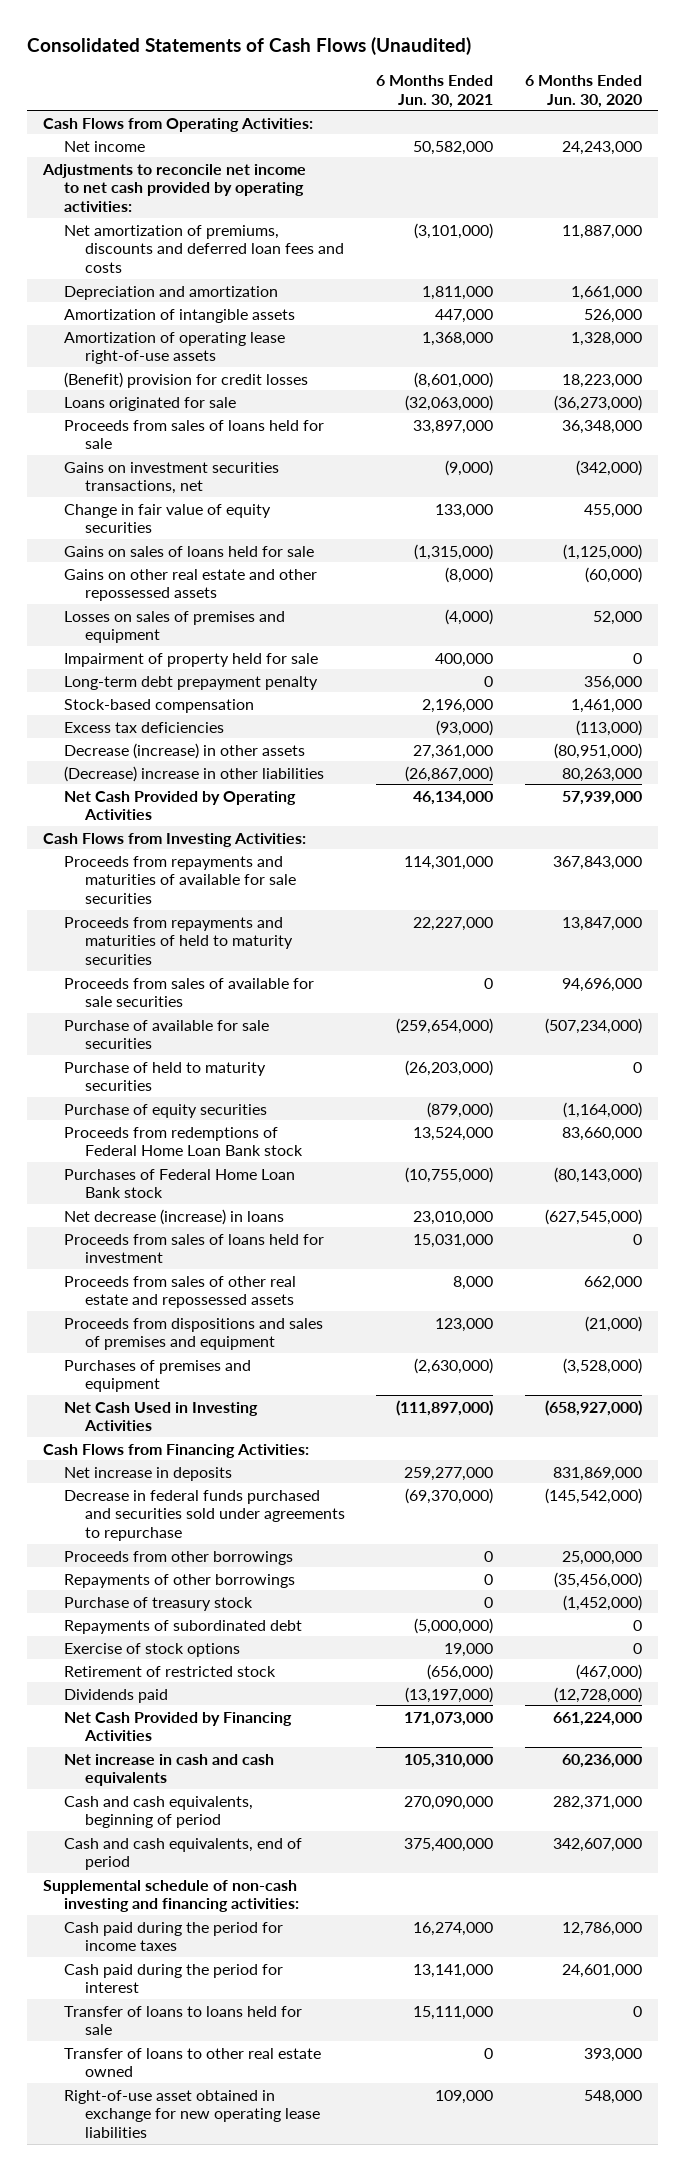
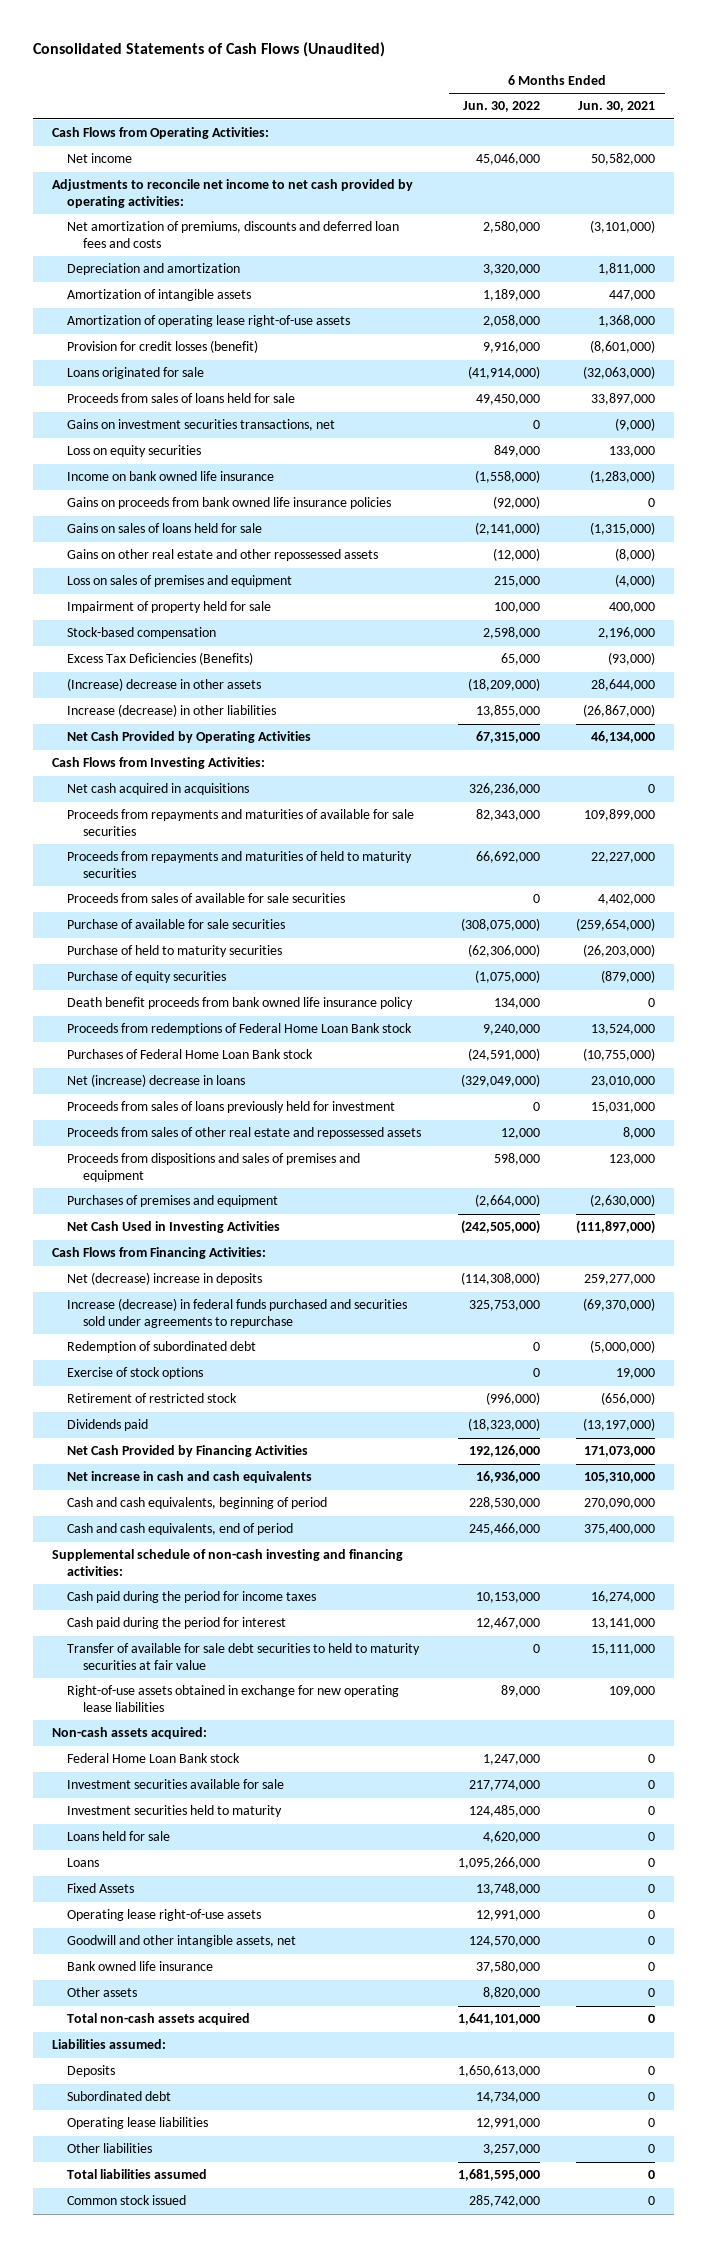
[525,74,643,108] 6 Months Ended Jun. 30, 2020 -> none
none -> [462,101,540,113] Jun. 30, 2022
[63,371,308,388] (Benefit) provision for credit losses -> [67,340,259,354] Provision for credit losses (benefit)
[63,503,271,534] Change in fair value of equity securities -> [67,445,202,458] Loss on equity securities
none -> [67,471,275,482] Income on bank owned life insurance
none -> [67,497,392,510] Gains on proceeds from bank owned life insurance policies
[63,610,285,644] Losses on sales of premises and equipment -> [67,575,293,588] Loss on sales of premises and equipment
[63,675,318,690] Long-term debt prepayment penalty -> none
[63,721,224,733] Excess tax deficiencies -> [67,652,254,666] Excess Tax Deficiencies (Benefits)
[63,742,305,759] Decrease (increase) in other assets -> [67,678,262,692] (Increase) decrease in other assets
[413,744,494,759] 27,361,000 -> [591,679,656,692] 28,644,000
[63,765,324,782] (Decrease) increase in other liabilities -> [67,704,277,718] Increase (decrease) in other liabilities
none -> [67,783,250,796] Net cash acquired in acquisitions
[404,855,494,870] 114,301,000 -> [584,809,656,822] 109,899,000
[484,977,494,989] 0 -> [598,894,656,906] 4,402,000
none -> [67,997,414,1010] Death benefit proceeds from bank owned life insurance policy
[63,1208,284,1225] Net decrease (increase) in loans -> [67,1074,246,1088] Net (increase) decrease in loans
[63,1233,324,1264] Proceeds from sales of loans held for investment -> [67,1101,396,1114] Proceeds from sales of loans previously held for investment
[63,1550,293,1565] Proceeds from other borrowings -> none
[63,1573,295,1588] Repayments of other borrowings -> none
[63,1596,253,1611] Purchase of treasury stock -> none
[63,1466,232,1481] Net increase in deposits -> [67,1272,263,1286] Net (decrease) increase in deposits
[63,1489,345,1542] Decrease in federal funds purchased and securities sold under agreements to repurchase -> [67,1298,408,1328] Increase (decrease) in federal funds purchased and securities sold under agreements to repurchase
[63,1619,302,1634] Repayments of subordinated debt -> [67,1341,257,1354] Redemption of subordinated debt
[63,2047,321,2078] Transfer of loans to other real estate owned -> none
[63,2005,302,2036] Transfer of loans to loans held for sale -> [67,1643,421,1670] Transfer of available for sale debt securities to held to maturity securities at fair value
[63,2089,320,2139] Right-of-use asset obtained in exchange for new operating lease liabilities -> [67,1685,400,1712] Right-of-use assets obtained in exchange for new operating lease liabilities
none -> [51,1727,207,1740] Non-cash assets acquired:
none -> [67,1753,241,1764] Federal Home Loan Bank stock
none -> [67,1779,285,1790] Investment securities available for sale
none -> [67,1805,283,1818] Investment securities held to maturity
none -> [67,1831,171,1842] Loans held for sale
none -> [67,1858,100,1868] Loans
none -> [67,1883,135,1894] Fixed Assets
none -> [67,1909,262,1922] Operating lease right-of-use assets
none -> [67,1935,297,1948] Goodwill and other intangible assets, net
none -> [67,1961,214,1972] Bank owned life insurance
none -> [67,1987,138,1998] Other assets
none -> [67,2013,251,2026] Total non-cash assets acquired
none -> [51,2039,166,2050] Liabilities assumed:
none -> [67,2065,116,2078] Deposits
none -> [67,2091,172,2102] Subordinated debt
none -> [67,2117,209,2130] Operating lease liabilities
none -> [67,2143,153,2154] Other liabilities
none -> [67,2169,208,2180] Total liabilities assumed
none -> [67,2195,187,2206] Common stock issued

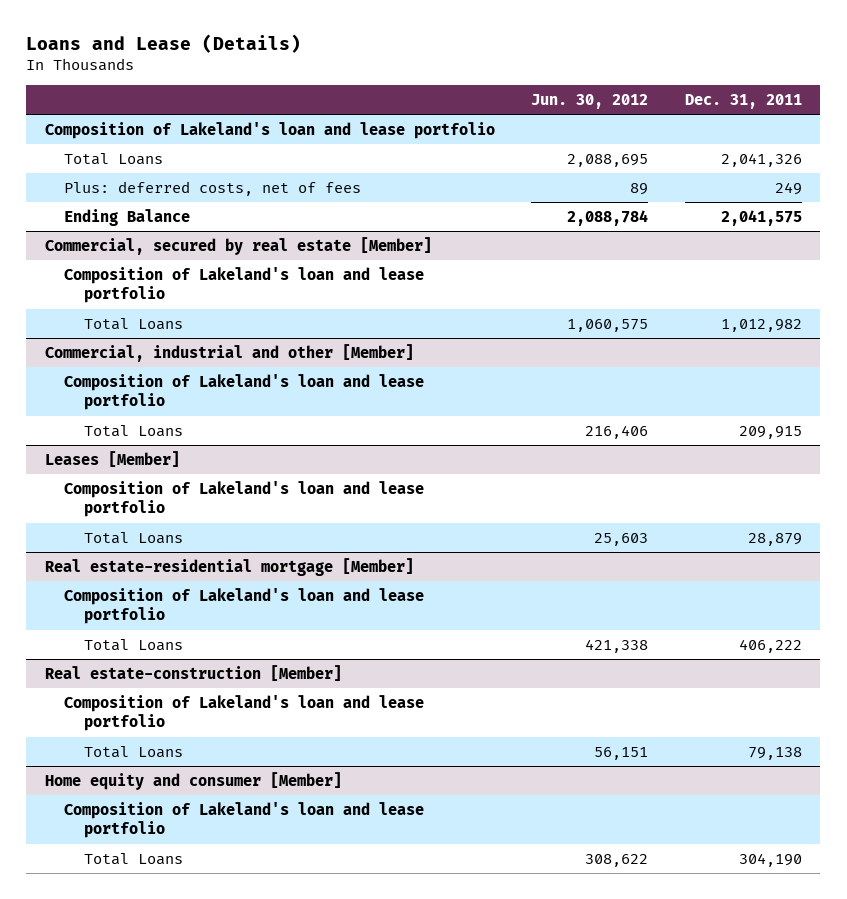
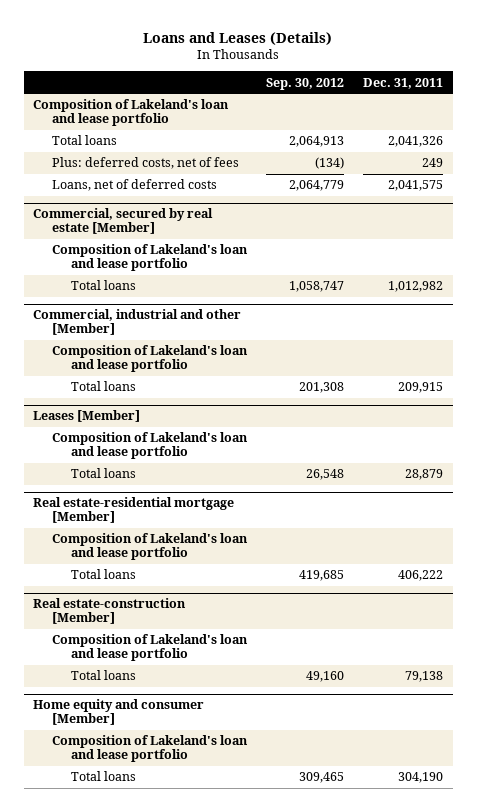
[26,33,302,53] Loans and Lease (Details) -> [143,31,333,45] Loans and Leases (Details)
[531,93,649,109] Jun. 30, 2012 -> none
none -> [266,77,345,90] Sep. 30, 2012
[64,152,164,165] Total Loans -> [51,135,117,146] Total loans
[64,208,191,226] Ending Balance -> [51,179,217,192] Loans, net of deferred costs
[84,317,184,330] Total Loans -> [70,280,136,291] Total loans
[84,424,184,437] Total Loans -> [70,381,136,392] Total loans
[84,531,184,544] Total Loans -> [70,468,136,479] Total loans
[84,638,184,651] Total Loans -> [70,569,136,580] Total loans
[84,745,184,758] Total Loans -> [70,670,136,681] Total loans
[84,852,184,865] Total Loans -> [70,771,136,782] Total loans

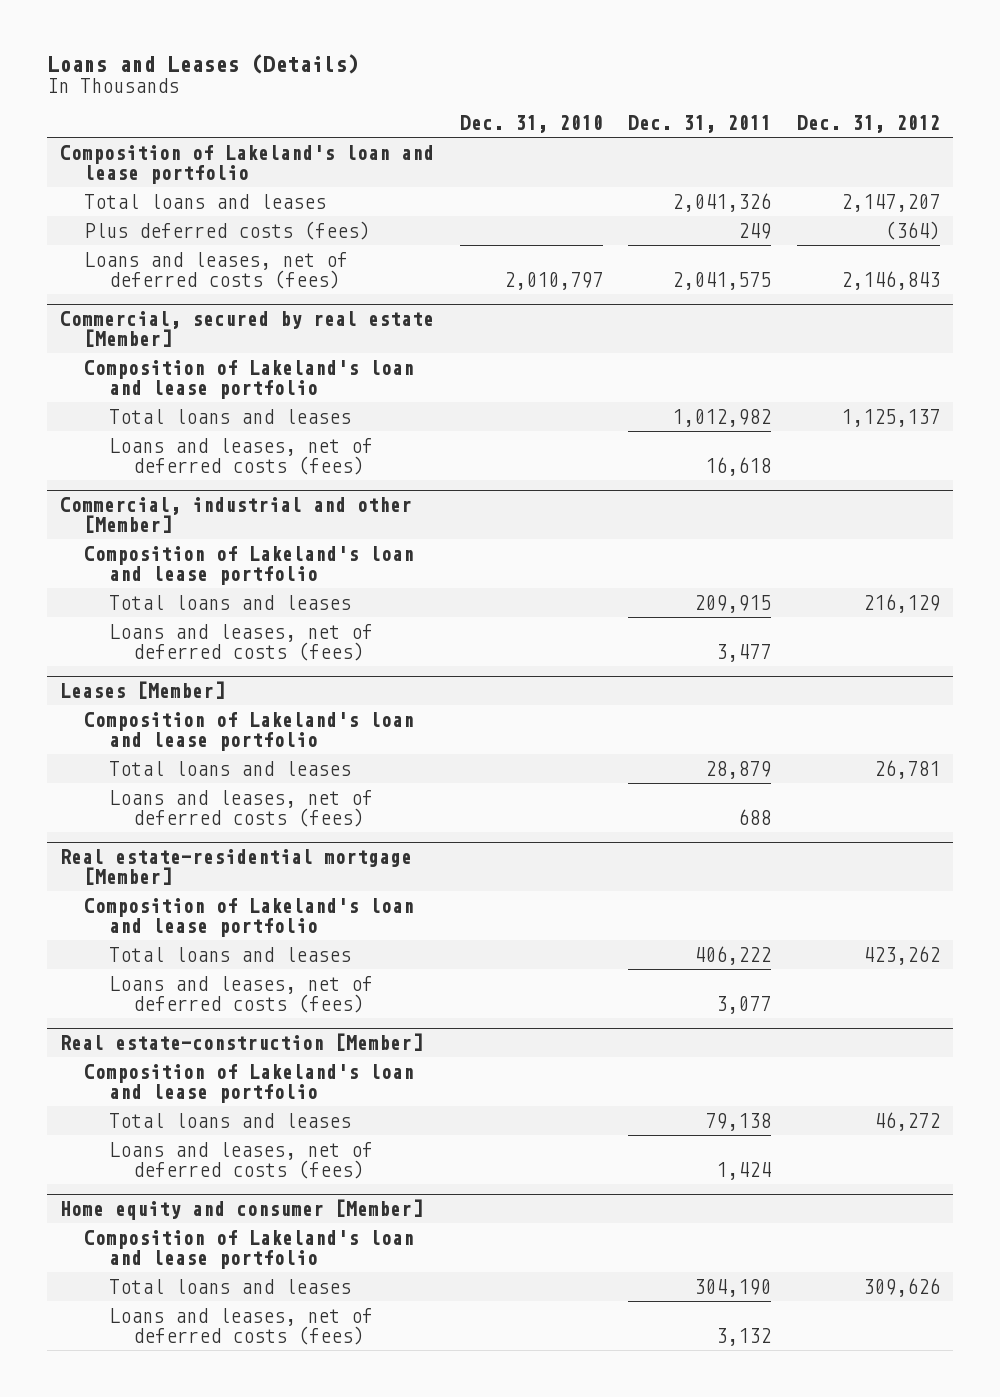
[266,77,345,90] Sep. 30, 2012 -> none
none -> [459,115,603,134] Dec. 31, 2010
none -> [797,115,941,134] Dec. 31, 2012
[51,135,117,146] Total loans -> [84,193,327,209] Total loans and leases
[51,157,239,170] Plus: deferred costs, net of fees -> [84,220,371,240] Plus deferred costs (fees)
[51,179,217,192] Loans, net of deferred costs -> [84,251,349,290] Loans and leases, net of deferred costs (fees)
[70,280,136,291] Total loans -> [108,408,351,424] Total loans and leases
none -> [108,437,373,476] Loans and leases, net of deferred costs (fees)
[70,381,136,392] Total loans -> [108,594,351,610] Total loans and leases
none -> [108,623,373,662] Loans and leases, net of deferred costs (fees)
[70,468,136,479] Total loans -> [108,760,351,776] Total loans and leases
none -> [108,789,373,828] Loans and leases, net of deferred costs (fees)
[70,569,136,580] Total loans -> [108,946,351,962] Total loans and leases
none -> [108,975,373,1014] Loans and leases, net of deferred costs (fees)
[70,670,136,681] Total loans -> [108,1112,351,1128] Total loans and leases
none -> [108,1141,373,1180] Loans and leases, net of deferred costs (fees)
[70,771,136,782] Total loans -> [108,1278,351,1294] Total loans and leases
none -> [108,1307,373,1346] Loans and leases, net of deferred costs (fees)

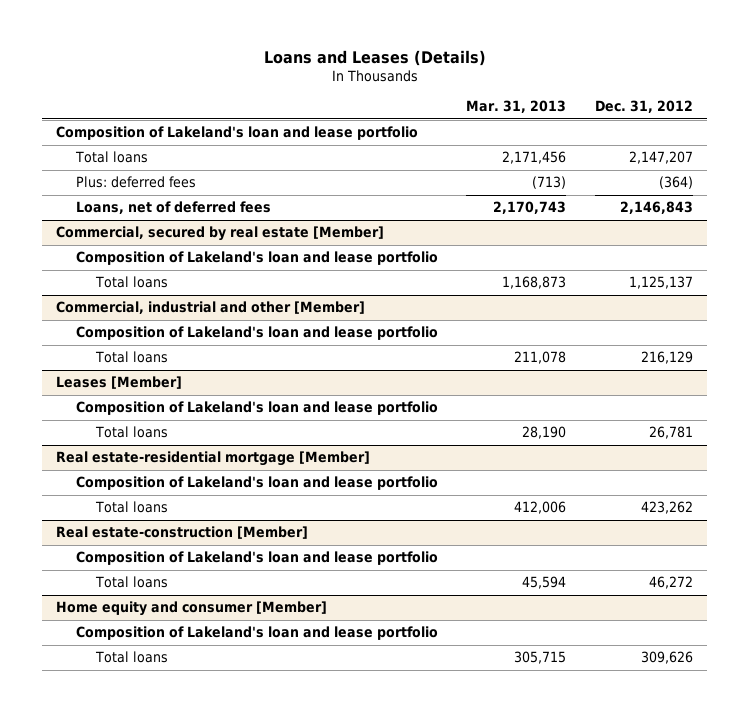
[459,115,603,134] Dec. 31, 2010 -> none
[628,115,772,134] Dec. 31, 2011 -> none
none -> [466,100,567,114] Mar. 31, 2013
[84,193,327,209] Total loans and leases -> [74,151,148,164] Total loans
[84,220,371,240] Plus deferred costs (fees) -> [75,176,196,189] Plus: deferred fees
[84,251,349,290] Loans and leases, net of deferred costs (fees) -> [75,201,271,215] Loans, net of deferred fees
[108,437,373,476] Loans and leases, net of deferred costs (fees) -> none
[108,408,351,424] Total loans and leases -> [94,276,168,289] Total loans
[108,623,373,662] Loans and leases, net of deferred costs (fees) -> none
[108,594,351,610] Total loans and leases -> [94,351,168,364] Total loans
[108,789,373,828] Loans and leases, net of deferred costs (fees) -> none
[108,760,351,776] Total loans and leases -> [94,426,168,439] Total loans
[108,975,373,1014] Loans and leases, net of deferred costs (fees) -> none
[108,946,351,962] Total loans and leases -> [94,501,168,514] Total loans
[108,1141,373,1180] Loans and leases, net of deferred costs (fees) -> none
[108,1112,351,1128] Total loans and leases -> [94,576,168,589] Total loans
[108,1307,373,1346] Loans and leases, net of deferred costs (fees) -> none
[108,1278,351,1294] Total loans and leases -> [94,651,168,664] Total loans

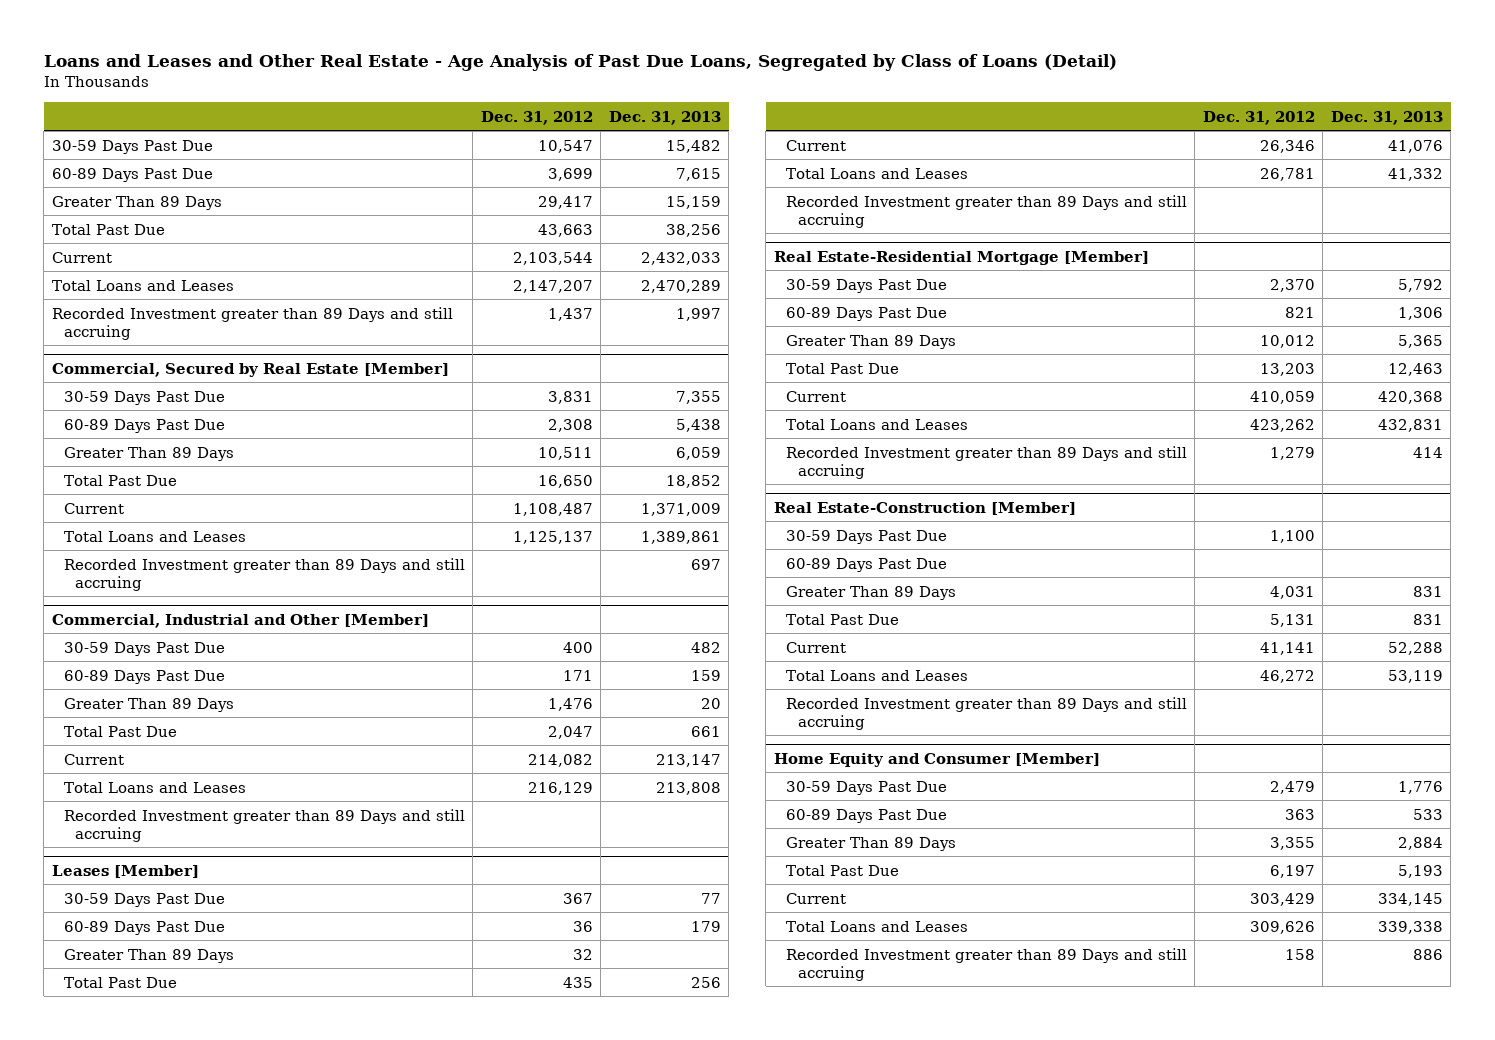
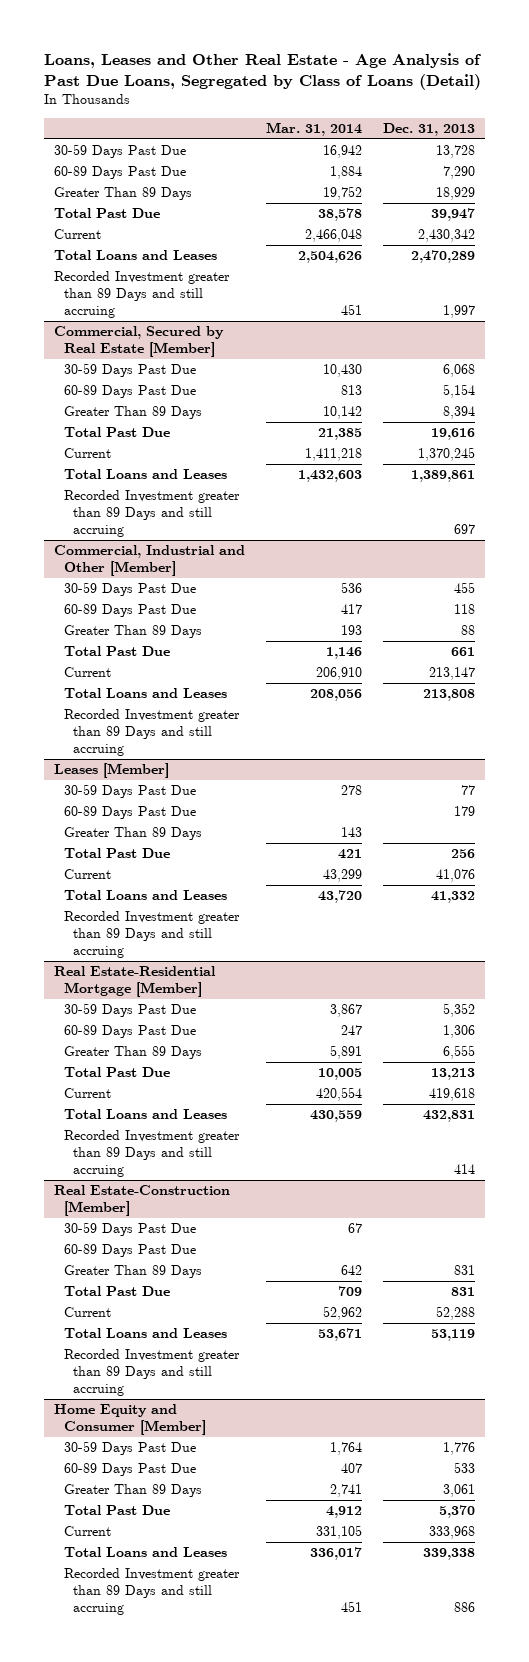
[43,53,1117,71] Loans and Leases and Other Real Estate - Age Analysis of Past Due Loans, Segregated by Class of Loans (Detail) -> [43,52,481,90] Loans, Leases and Other Real Estate - Age Analysis of Past Due Loans, Segregated by Class of Loans (Detail)
[480,110,593,125] Dec. 31, 2012 -> none
none -> [265,122,362,137] Mar. 31, 2014
[665,139,721,153] 15,482 -> [435,145,475,159] 13,728
[675,167,721,181] 7,615 -> [442,166,475,180] 7,290
[665,195,721,209] 15,159 -> [435,187,475,201] 18,929
[665,223,721,237] 38,256 -> [430,208,475,222] 39,947
[640,251,721,265] 2,432,033 -> [417,229,475,243] 2,430,342
[675,390,721,404] 7,355 -> [442,364,475,378] 6,068
[675,418,721,432] 5,438 -> [442,384,475,399] 5,154
[675,446,721,460] 6,059 -> [442,406,475,420] 8,394
[665,474,721,488] 18,852 -> [430,428,475,441] 19,616
[640,502,721,516] 1,371,009 -> [417,447,475,462] 1,370,245
[690,641,721,653] 482 -> [453,582,475,594] 455
[690,669,721,681] 159 -> [453,604,475,615] 118
[700,697,721,709] 20 -> [460,625,475,636] 88
[1397,278,1443,292] 5,792 -> [442,1003,475,1018] 5,352
[1397,334,1443,348] 5,365 -> [442,1045,475,1060] 6,555
[1387,362,1443,376] 12,463 -> [430,1068,475,1081] 13,213
[1377,390,1443,404] 420,368 -> [428,1088,475,1102] 419,618
[1397,836,1443,850] 2,884 -> [442,1484,475,1498] 3,061
[1397,864,1443,878] 5,193 -> [438,1505,475,1519] 5,370
[1377,892,1443,906] 334,145 -> [428,1526,475,1540] 333,968

